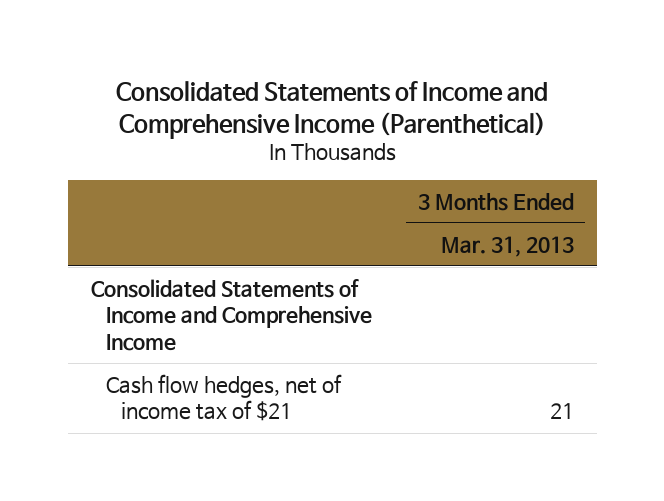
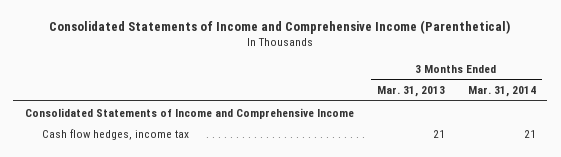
none -> [467,85,536,97] Mar. 31, 2014
[105,373,342,422] Cash flow hedges, net of income tax of $21 -> [42,128,190,140] Cash flow hedges, income tax

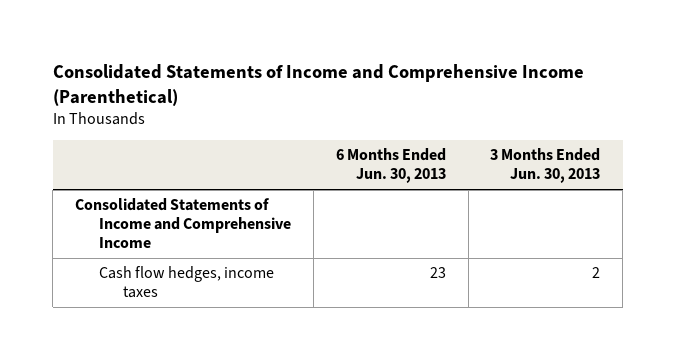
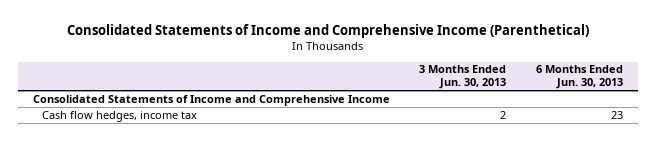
[99,266,275,299] Cash flow hedges, income taxes -> [41,110,197,122] Cash flow hedges, income tax

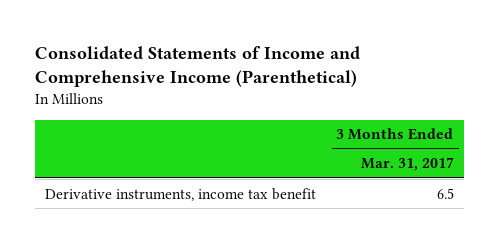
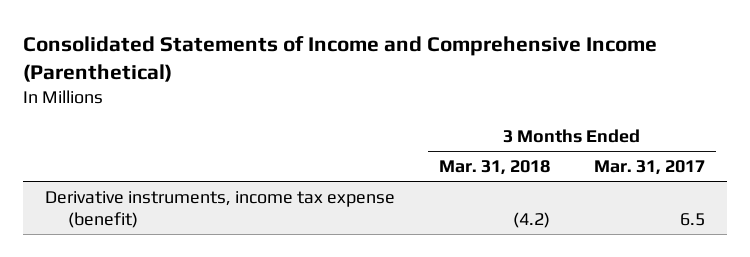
none -> [438,160,550,176] Mar. 31, 2018
[45,187,317,201] Derivative instruments, income tax benefit -> [44,190,395,228] Derivative instruments, income tax expense (benefit)

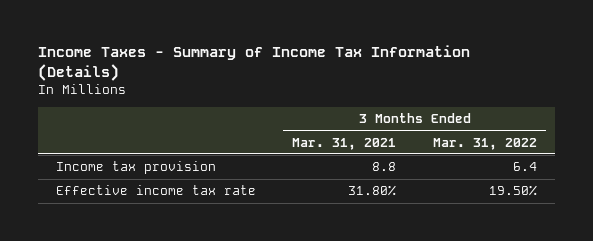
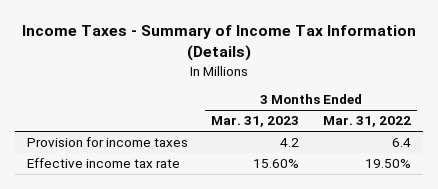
[292,137,397,150] Mar. 31, 2021 -> none
none -> [211,116,300,128] Mar. 31, 2023
[55,161,216,175] Income tax provision -> [26,137,188,148] Provision for income taxes

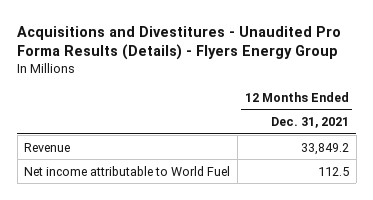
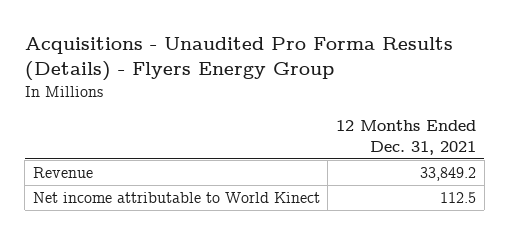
[17,25,342,60] Acquisitions and Divestitures - Unaudited Pro Forma Results (Details) - Flyers Energy Group -> [24,36,453,81] Acquisitions - Unaudited Pro Forma Results (Details) - Flyers Energy Group
[24,165,231,176] Net income attributable to World Fuel -> [32,192,320,204] Net income attributable to World Kinect

